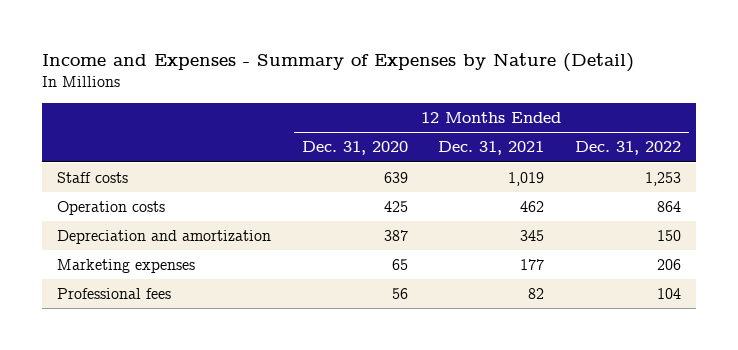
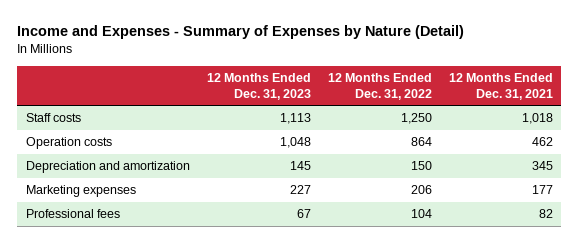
[301,141,408,156] Dec. 31, 2020 -> none
none -> [206,72,311,100] 12 Months Ended Dec. 31, 2023
[508,172,545,187] 1,019 -> [521,113,553,125] 1,018
[644,172,681,187] 1,253 -> [400,113,432,125] 1,250

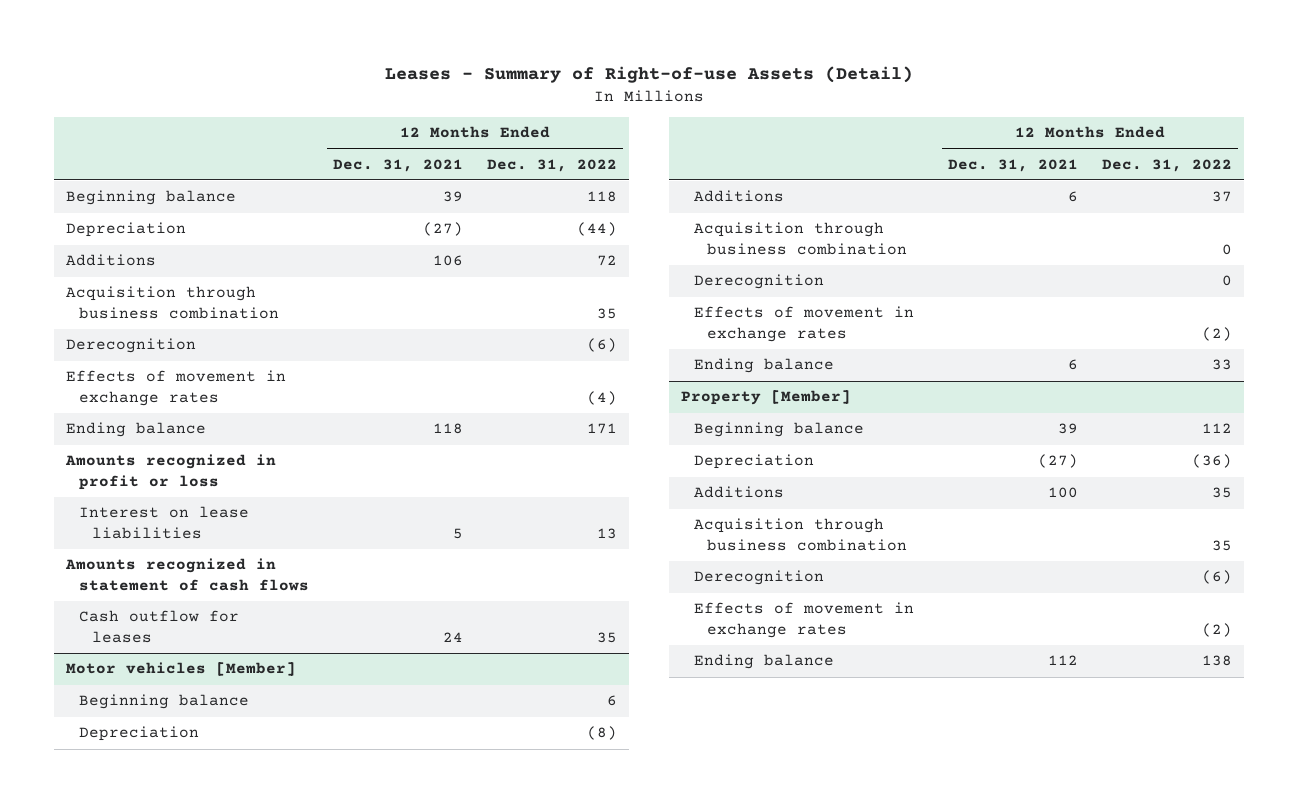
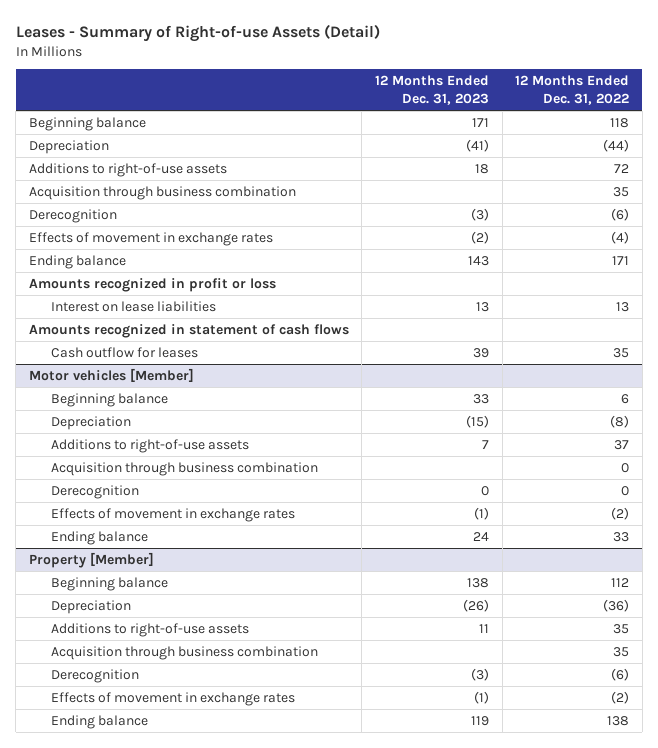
[333,158,464,172] Dec. 31, 2021 -> none
none -> [374,75,489,106] 12 Months Ended Dec. 31, 2023
[66,254,157,267] Additions -> [28,162,227,177] Additions to right-of-use assets
[694,190,785,203] Additions -> [50,438,249,453] Additions to right-of-use assets
[694,486,785,499] Additions -> [50,622,249,637] Additions to right-of-use assets

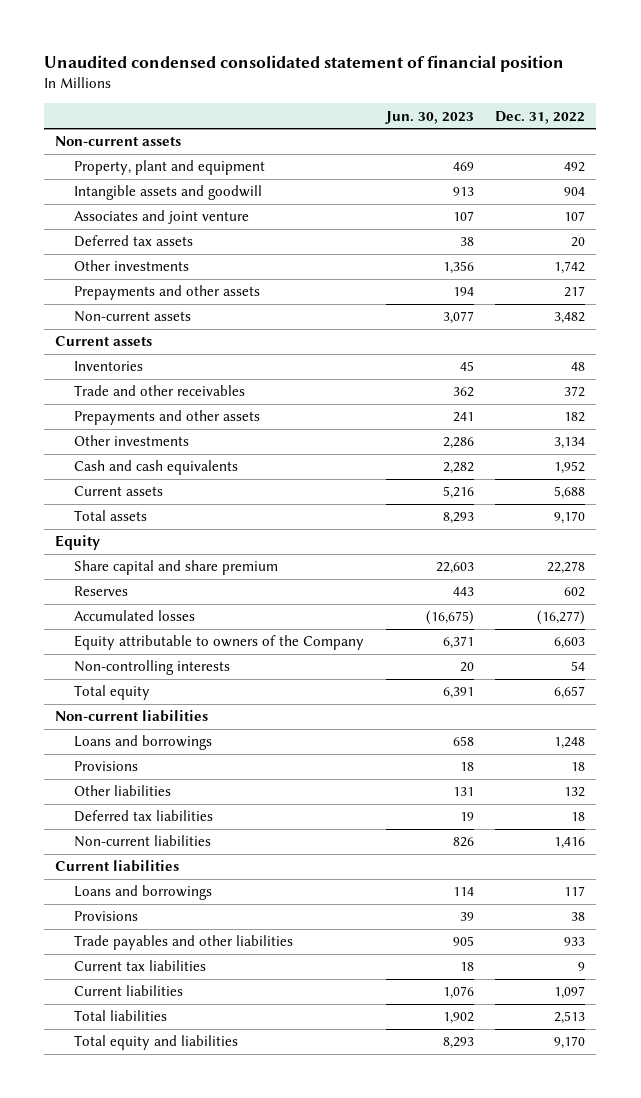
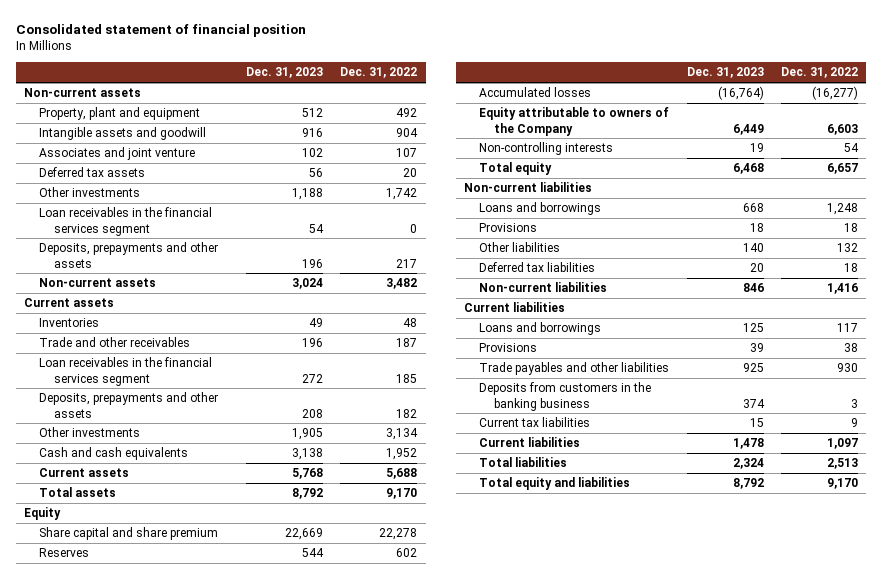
[44,54,565,72] Unaudited condensed consolidated statement of financial position -> [15,24,306,38] Consolidated statement of financial position
[384,110,474,124] Jun. 30, 2023 -> none
none -> [246,67,324,79] Dec. 31, 2023
none -> [39,207,213,236] Loan receivables in the financial services segment
[73,285,260,301] Prepayments and other assets -> [39,242,219,268] Deposits, prepayments and other assets
[564,386,586,398] 372 -> [396,338,418,348] 187
none -> [39,357,213,386] Loan receivables in the financial services segment
[73,410,260,426] Prepayments and other assets -> [39,392,219,418] Deposits, prepayments and other assets
[564,937,586,947] 933 -> [836,363,858,373] 930
none -> [479,382,652,411] Deposits from customers in the banking business

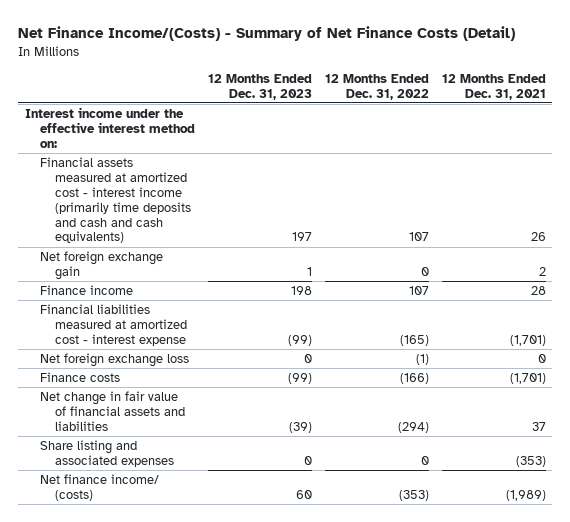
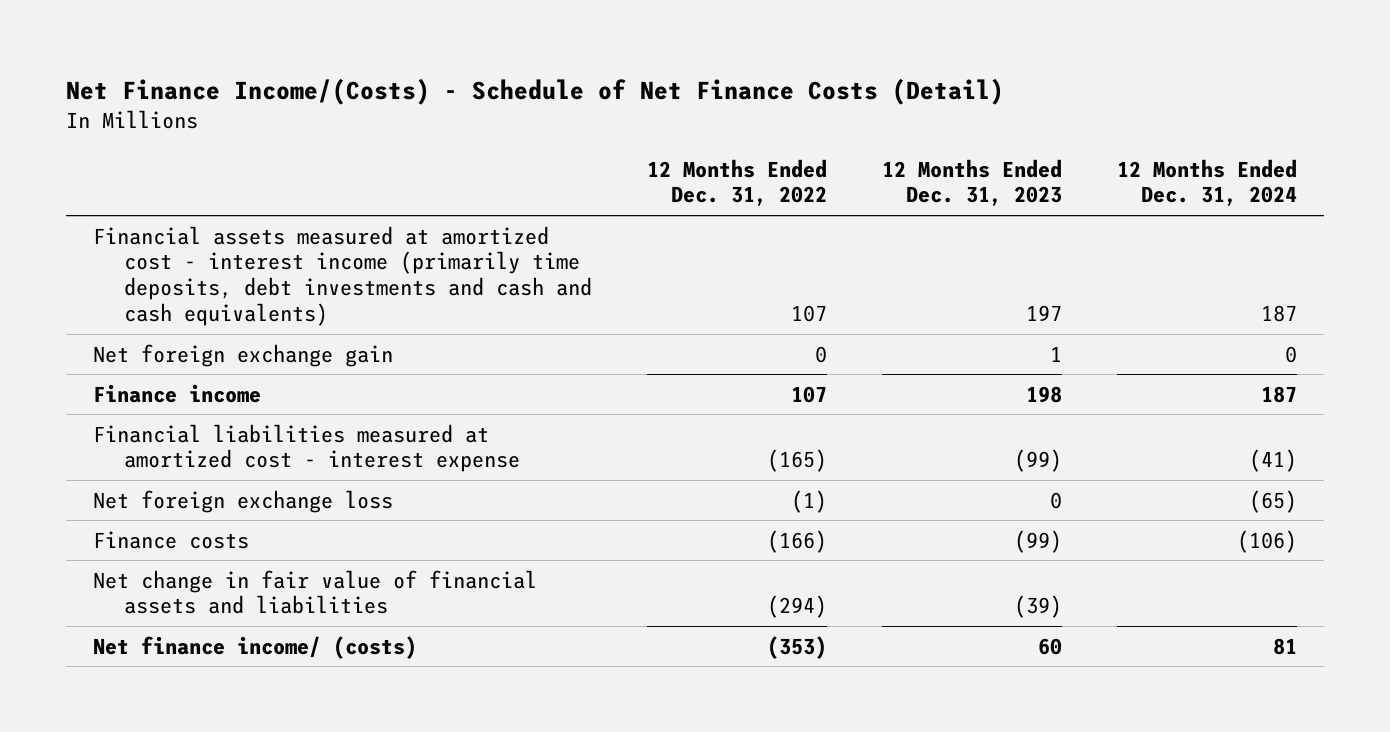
[18,26,516,42] Net Finance Income/(Costs) - Summary of Net Finance Costs (Detail) -> [65,77,1004,105] Net Finance Income/(Costs) - Schedule of Net Finance Costs (Detail)
[441,73,546,100] 12 Months Ended Dec. 31, 2021 -> none
none -> [1116,158,1297,207] 12 Months Ended Dec. 31, 2024
[24,107,195,148] Interest income under the effective interest method on: -> none
[39,157,191,244] Financial assets measured at amortized cost - interest income (primarily time deposits and cash and cash equivalents) -> [93,225,592,326] Financial assets measured at amortized cost - interest income (primarily time deposits, debt investments and cash and cash equivalents)
[39,440,174,467] Share listing and associated expenses -> none

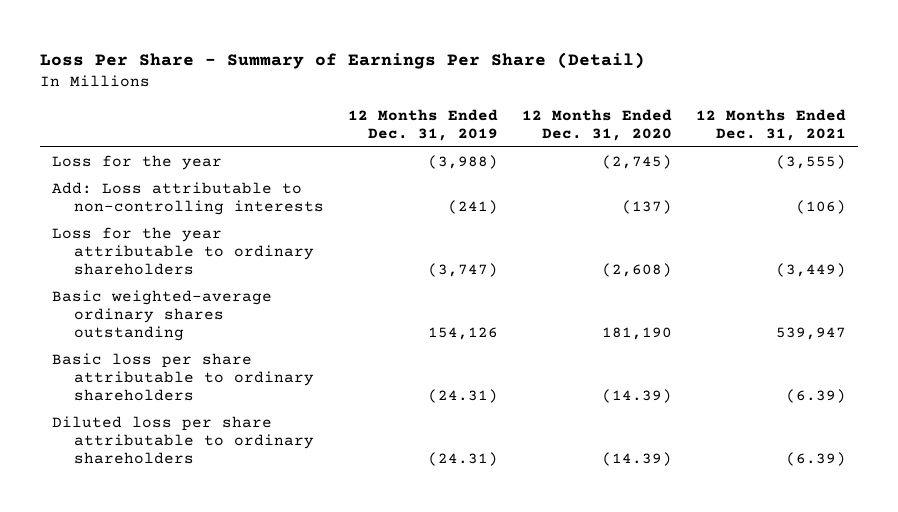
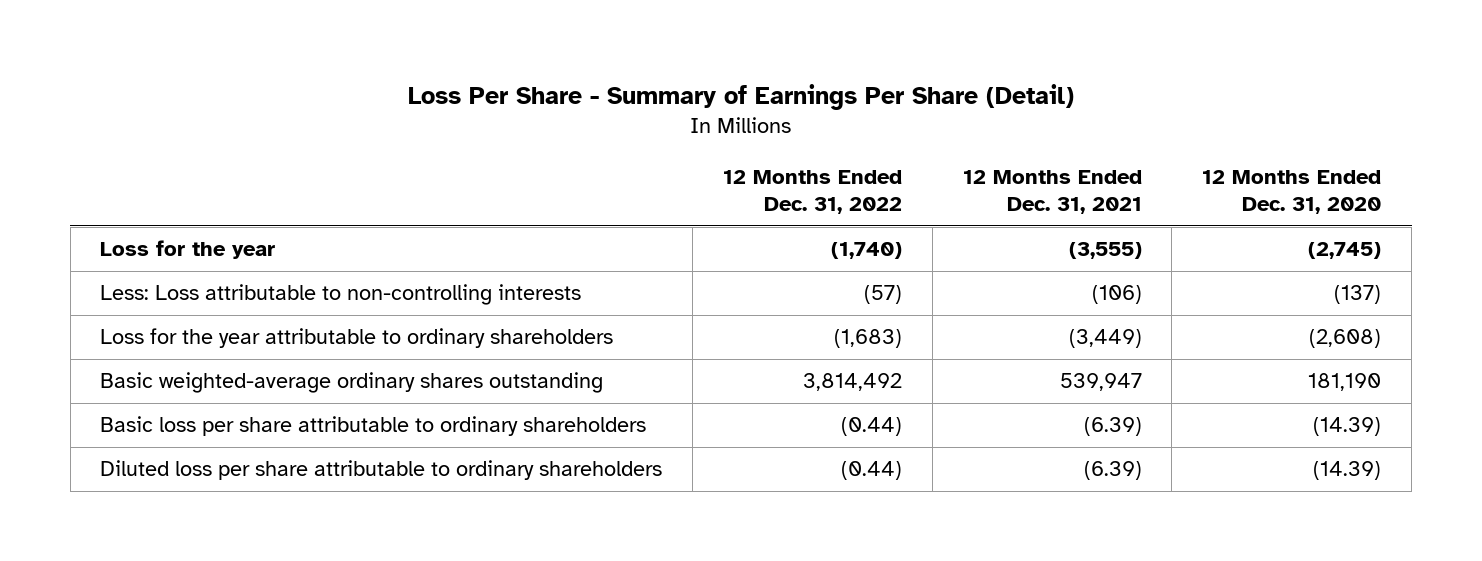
[348,108,499,141] 12 Months Ended Dec. 31, 2019 -> none
none -> [722,170,902,214] 12 Months Ended Dec. 31, 2022
[51,181,325,216] Add: Loss attributable to non-controlling interests -> [100,284,582,306] Less: Loss attributable to non-controlling interests

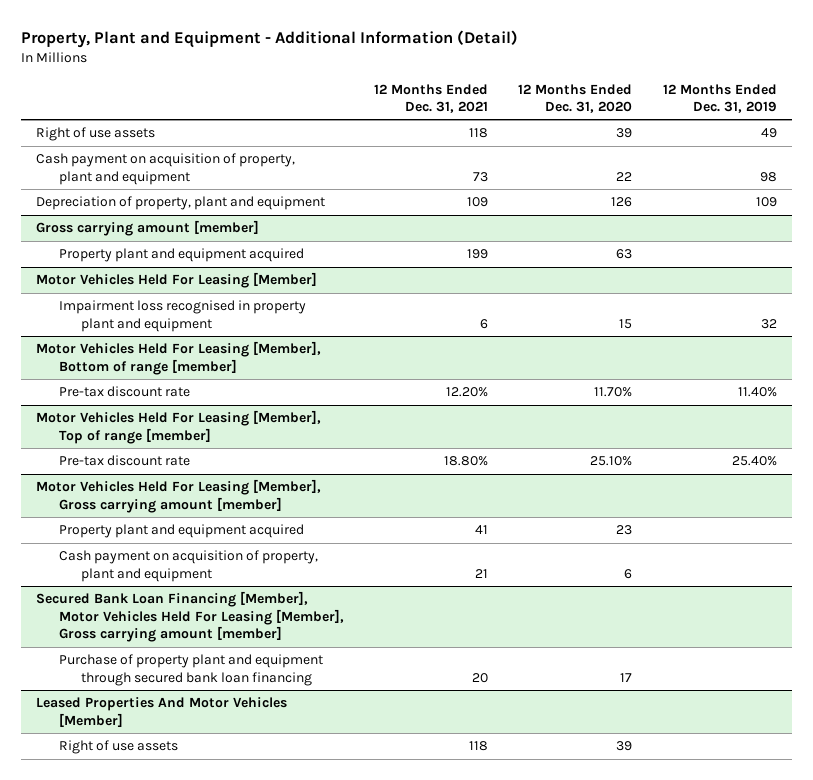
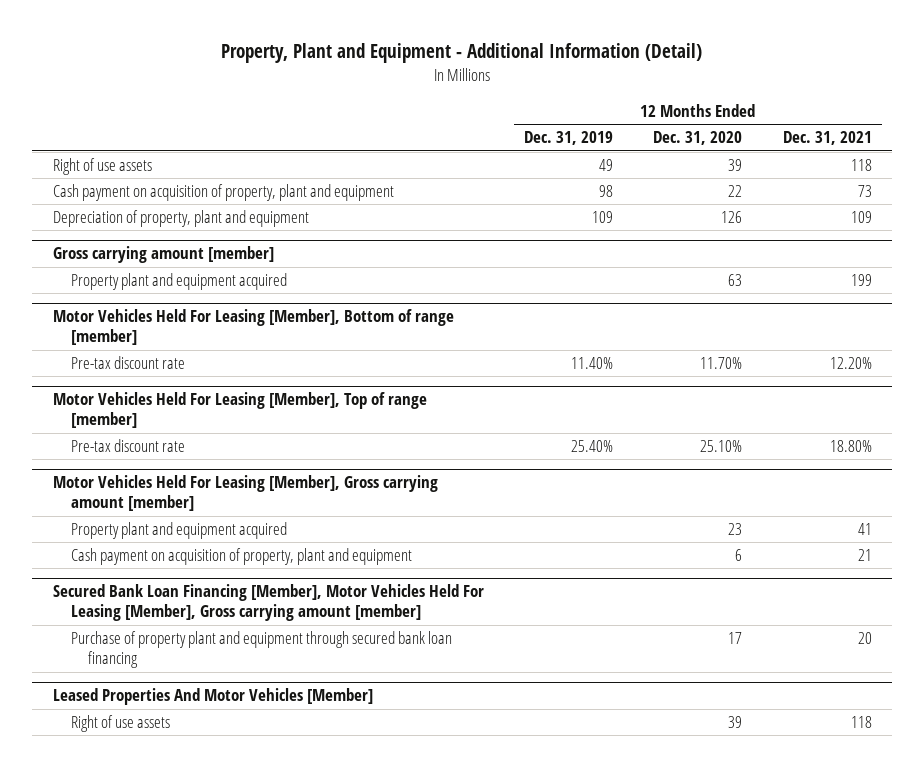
[36,272,318,289] Motor Vehicles Held For Leasing [Member] -> none
[58,300,306,332] Impairment loss recognised in property plant and equipment -> none

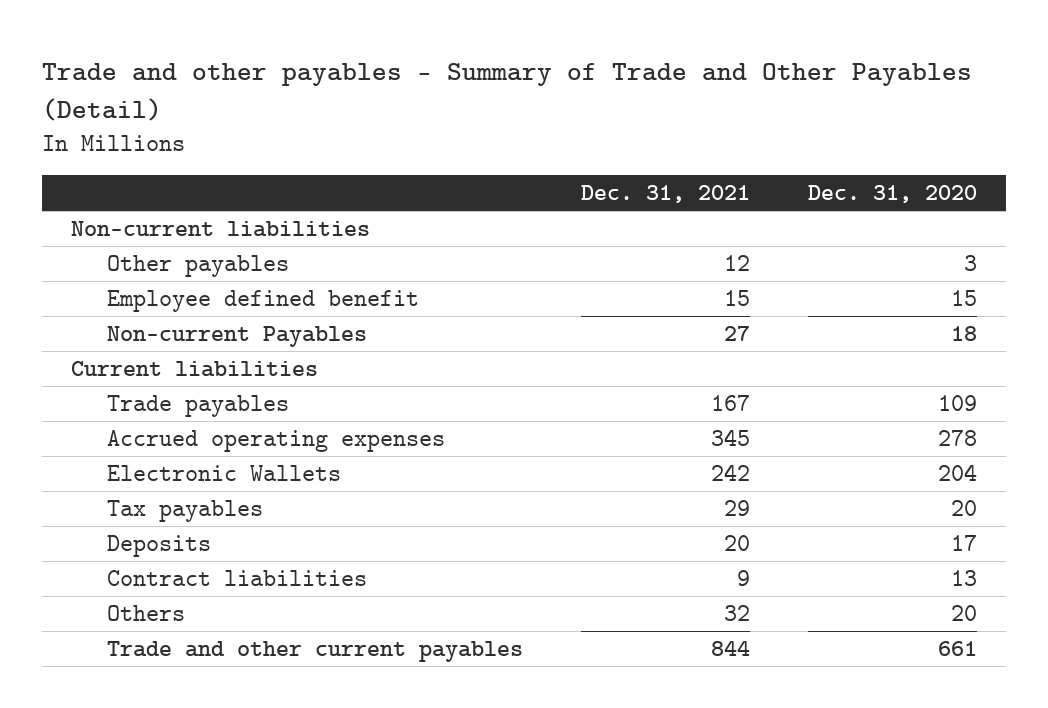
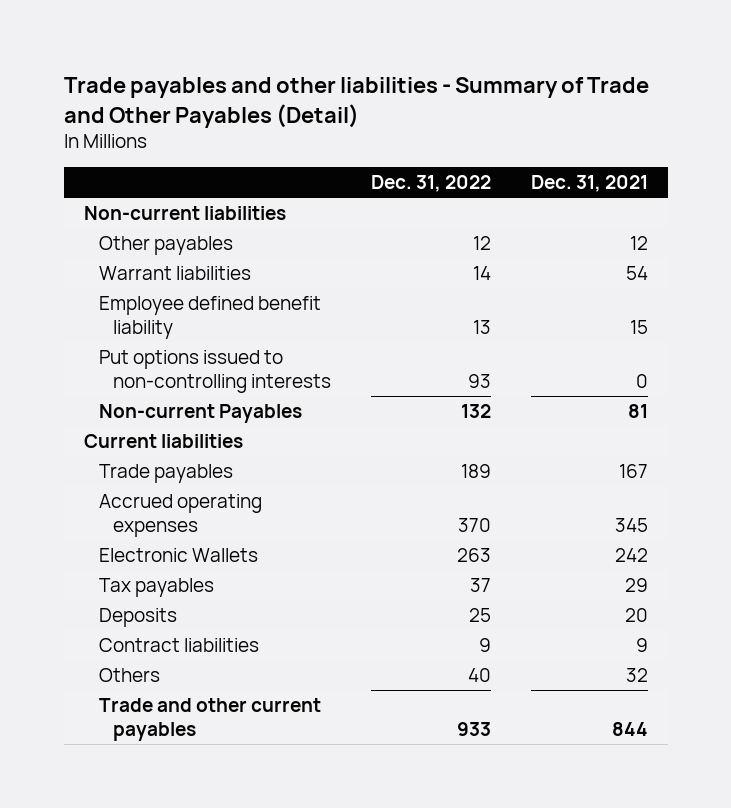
[42,62,973,121] Trade and other payables - Summary of Trade and Other Payables (Detail) -> [63,77,649,128] Trade payables and other liabilities - Summary of Trade and Other Payables (Detail)
[807,185,977,204] Dec. 31, 2020 -> none
none -> [371,174,492,192] Dec. 31, 2022
none -> [98,265,251,280] Warrant liabilities
[106,289,419,312] Employee defined benefit -> [98,295,321,339] Employee defined benefit liability
none -> [98,349,332,393] Put options issued to non-controlling interests
[723,325,750,341] 27 -> [627,403,648,418] 81

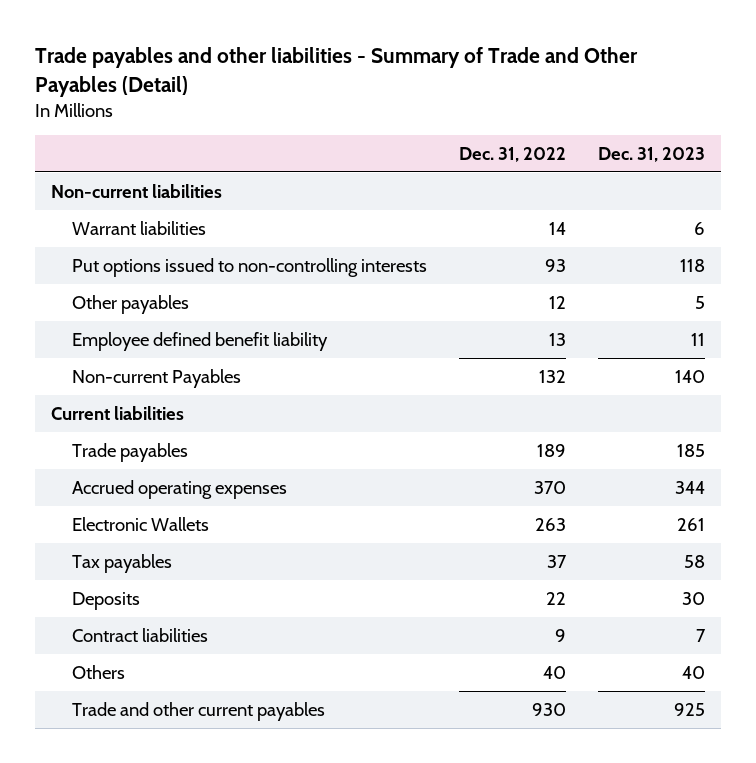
[530,174,648,192] Dec. 31, 2021 -> none
none -> [598,146,706,162] Dec. 31, 2023
[98,235,233,255] Other payables -> [72,294,190,314] Other payables
[98,295,321,339] Employee defined benefit liability -> [72,331,329,351] Employee defined benefit liability
[469,607,492,622] 25 -> [546,591,567,605] 22
[457,721,492,736] 933 -> [532,702,567,716] 930

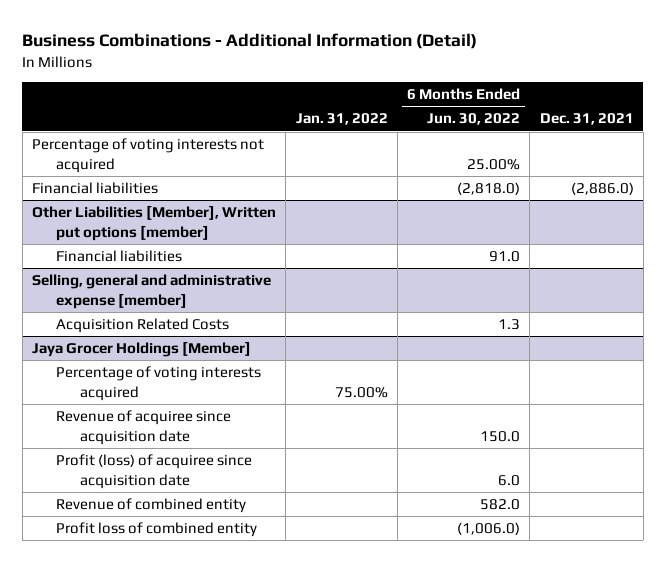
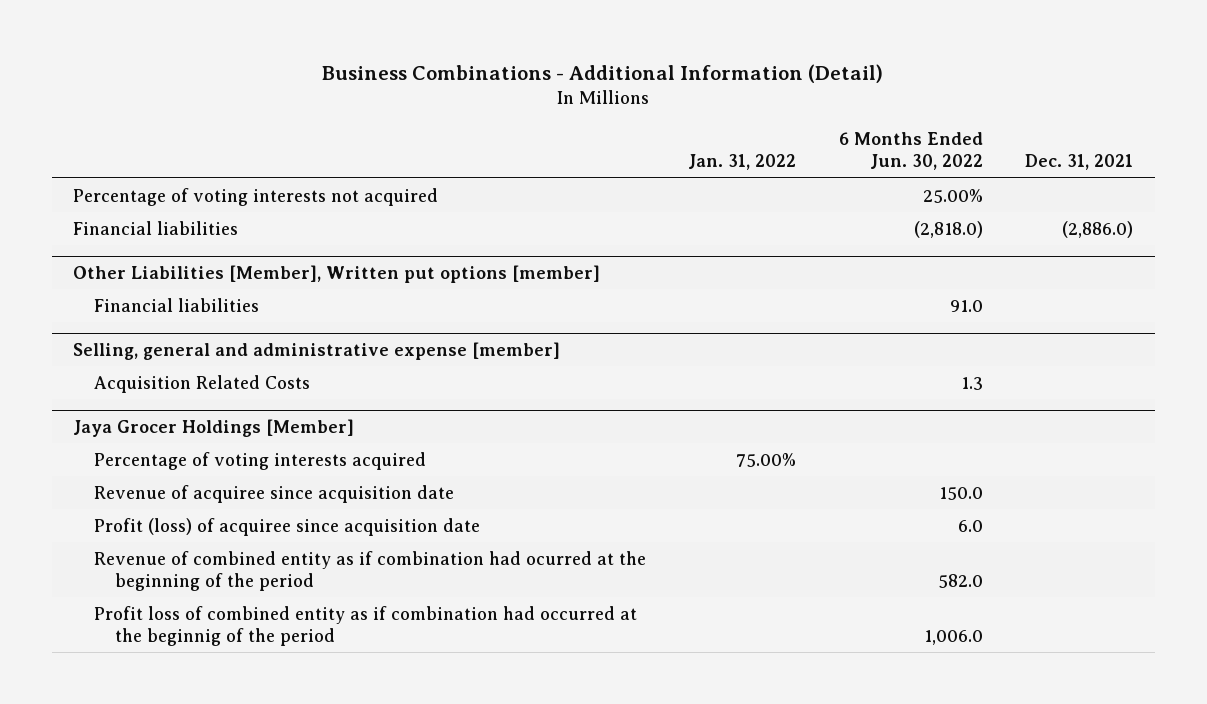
[55,498,246,514] Revenue of combined entity -> [93,550,646,592] Revenue of combined entity as if combination had ocurred at the beginning of the period
[55,522,257,538] Profit loss of combined entity -> [93,605,637,647] Profit loss of combined entity as if combination had occurred at the beginnig of the period
[457,522,521,536] (1,006.0) -> [923,630,983,646] 1,006.0

